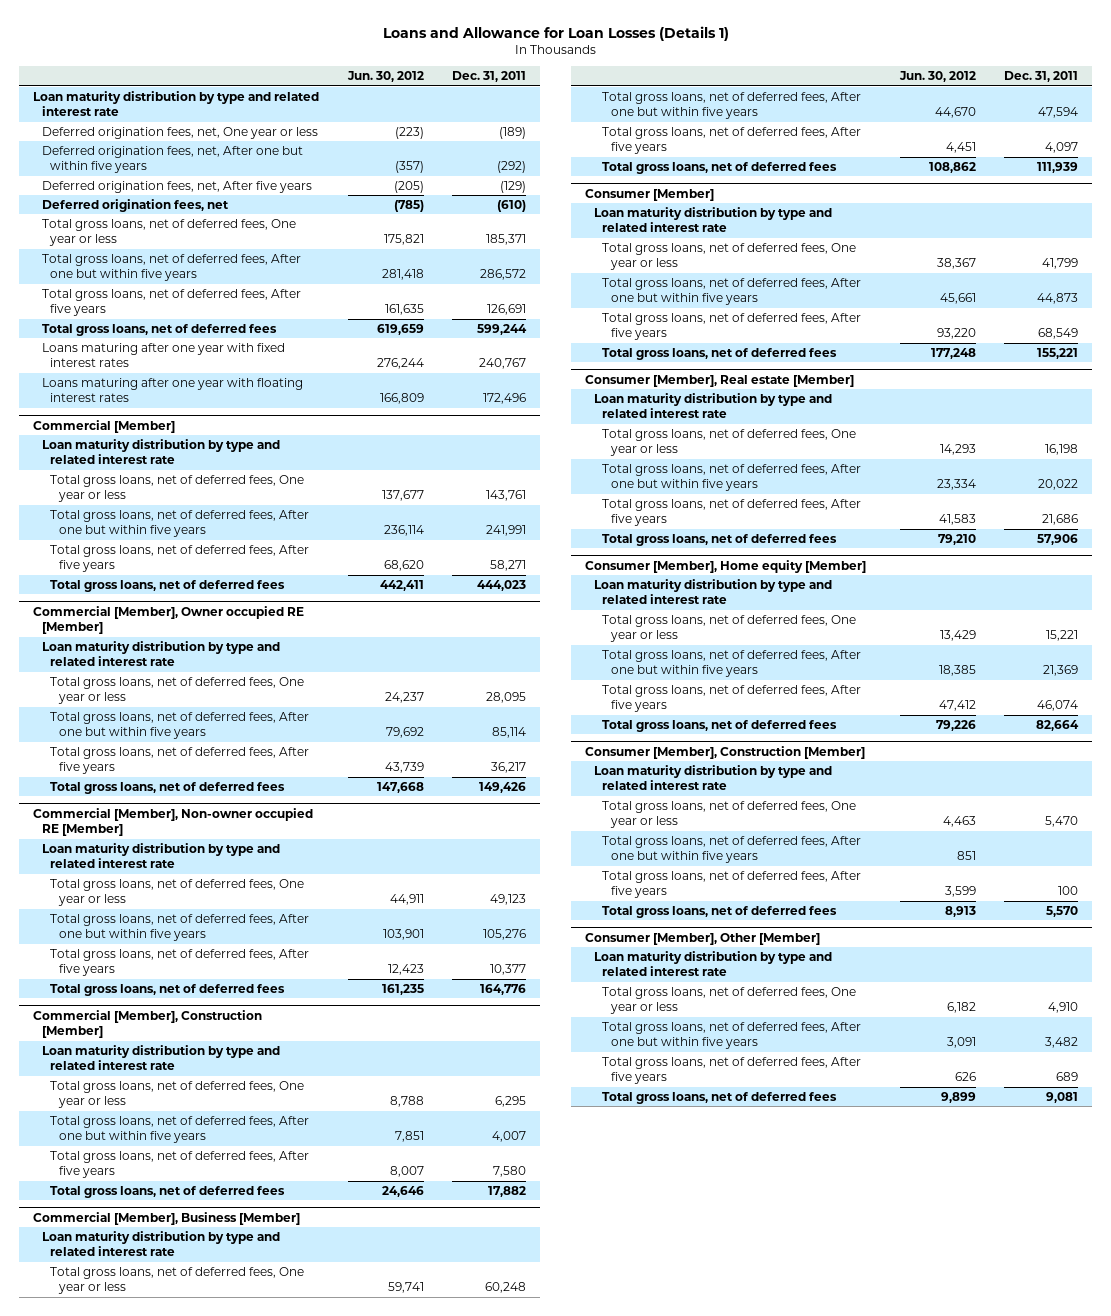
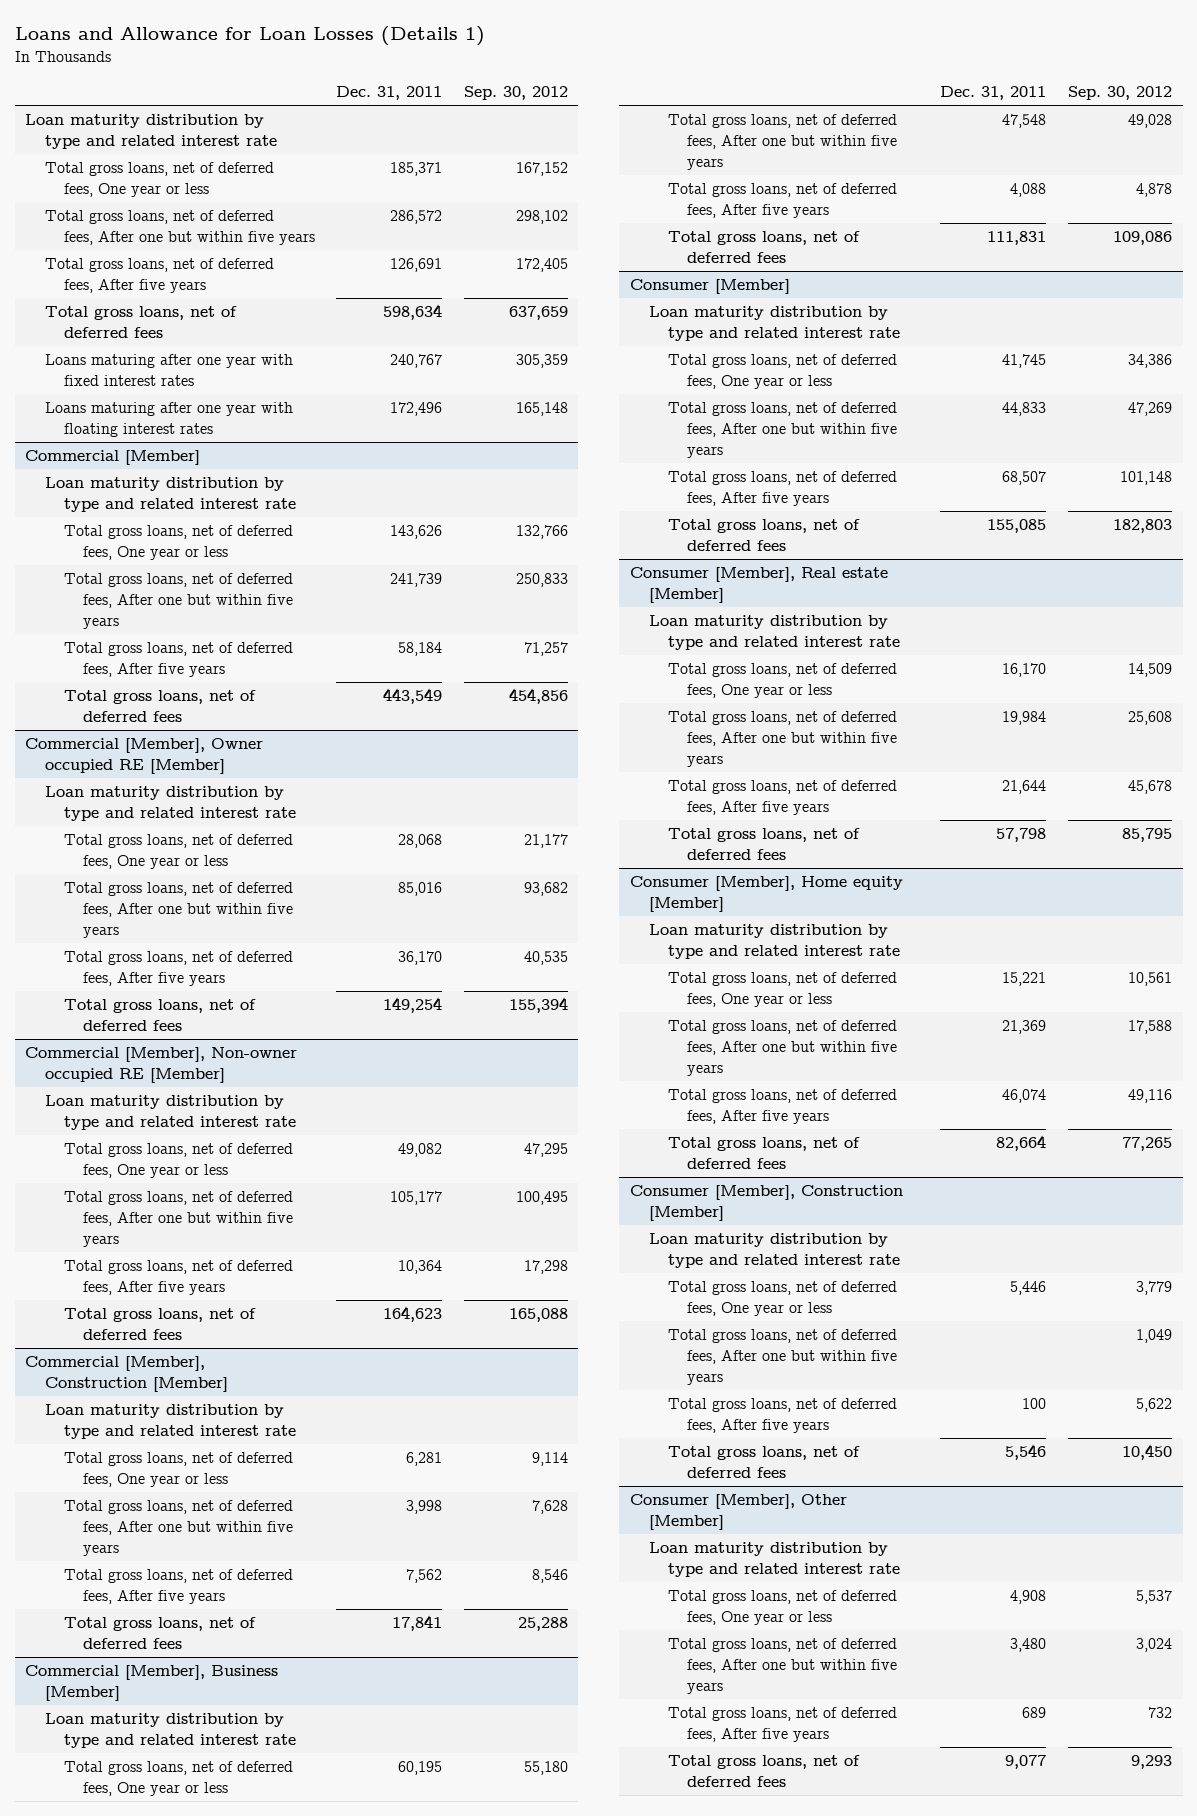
[346,71,424,83] Jun. 30, 2012 -> none
none -> [463,86,568,101] Sep. 30, 2012
[41,126,318,139] Deferred origination fees, net, One year or less -> none
[41,145,303,174] Deferred origination fees, net, After one but within five years -> none
[41,180,312,193] Deferred origination fees, net, After five years -> none
[41,198,229,212] Deferred origination fees, net -> none
[477,323,528,335] 599,244 -> [383,304,443,321] 598,634
[486,490,527,502] 143,761 -> [390,525,443,540] 143,626
[486,525,527,537] 241,991 -> [390,573,443,588] 241,739
[490,560,527,572] 58,271 -> [398,642,443,657] 58,184
[477,579,527,591] 444,023 -> [383,688,443,705] 443,549
[486,692,527,704] 28,095 -> [398,834,443,849] 28,068
[492,727,527,739] 85,114 -> [398,882,443,897] 85,016
[491,762,527,774] 36,217 -> [398,951,443,966] 36,170
[479,781,527,793] 149,426 -> [383,997,443,1014] 149,254
[490,894,527,906] 49,123 -> [398,1143,443,1158] 49,082
[483,929,527,941] 105,276 -> [390,1191,443,1206] 105,177
[490,964,527,976] 10,377 -> [398,1260,443,1275] 10,364
[480,983,527,995] 164,776 -> [383,1306,443,1323] 164,623
[495,1096,527,1108] 6,295 -> [406,1452,443,1467] 6,281
[492,1131,527,1143] 4,007 -> [406,1500,443,1515] 3,998
[493,1166,527,1178] 7,580 -> [406,1569,443,1584] 7,562
[488,1185,527,1197] 17,882 -> [392,1615,443,1632] 17,841
[485,1282,527,1294] 60,248 -> [398,1761,443,1776] 60,195
[1038,107,1079,119] 47,594 -> [1002,114,1047,129] 47,548
[1045,142,1079,154] 4,097 -> [1010,183,1047,198] 4,088
[1037,161,1079,173] 111,939 -> [987,231,1047,246] 111,831
[1042,258,1079,270] 41,799 -> [1002,354,1047,369] 41,745
[1037,293,1079,305] 44,873 -> [1002,402,1047,417] 44,833
[1038,328,1079,340] 68,549 -> [1002,471,1047,486] 68,507
[1037,347,1079,359] 155,221 -> [987,519,1047,534] 155,085
[1045,444,1079,456] 16,198 -> [1002,663,1047,678] 16,170
[1038,479,1079,491] 20,022 -> [1002,711,1047,726] 19,984
[1042,514,1079,526] 21,686 -> [1002,780,1047,795] 21,644
[1037,533,1079,545] 57,906 -> [996,828,1047,843] 57,798
[1045,816,1079,828] 5,470 -> [1010,1281,1047,1296] 5,446
[1046,905,1079,917] 5,570 -> [1005,1444,1047,1461] 5,546
[1048,1002,1079,1014] 4,910 -> [1010,1590,1047,1605] 4,908
[1045,1037,1079,1049] 3,482 -> [1010,1638,1047,1653] 3,480
[1046,1091,1079,1103] 9,081 -> [1005,1755,1047,1770] 9,077

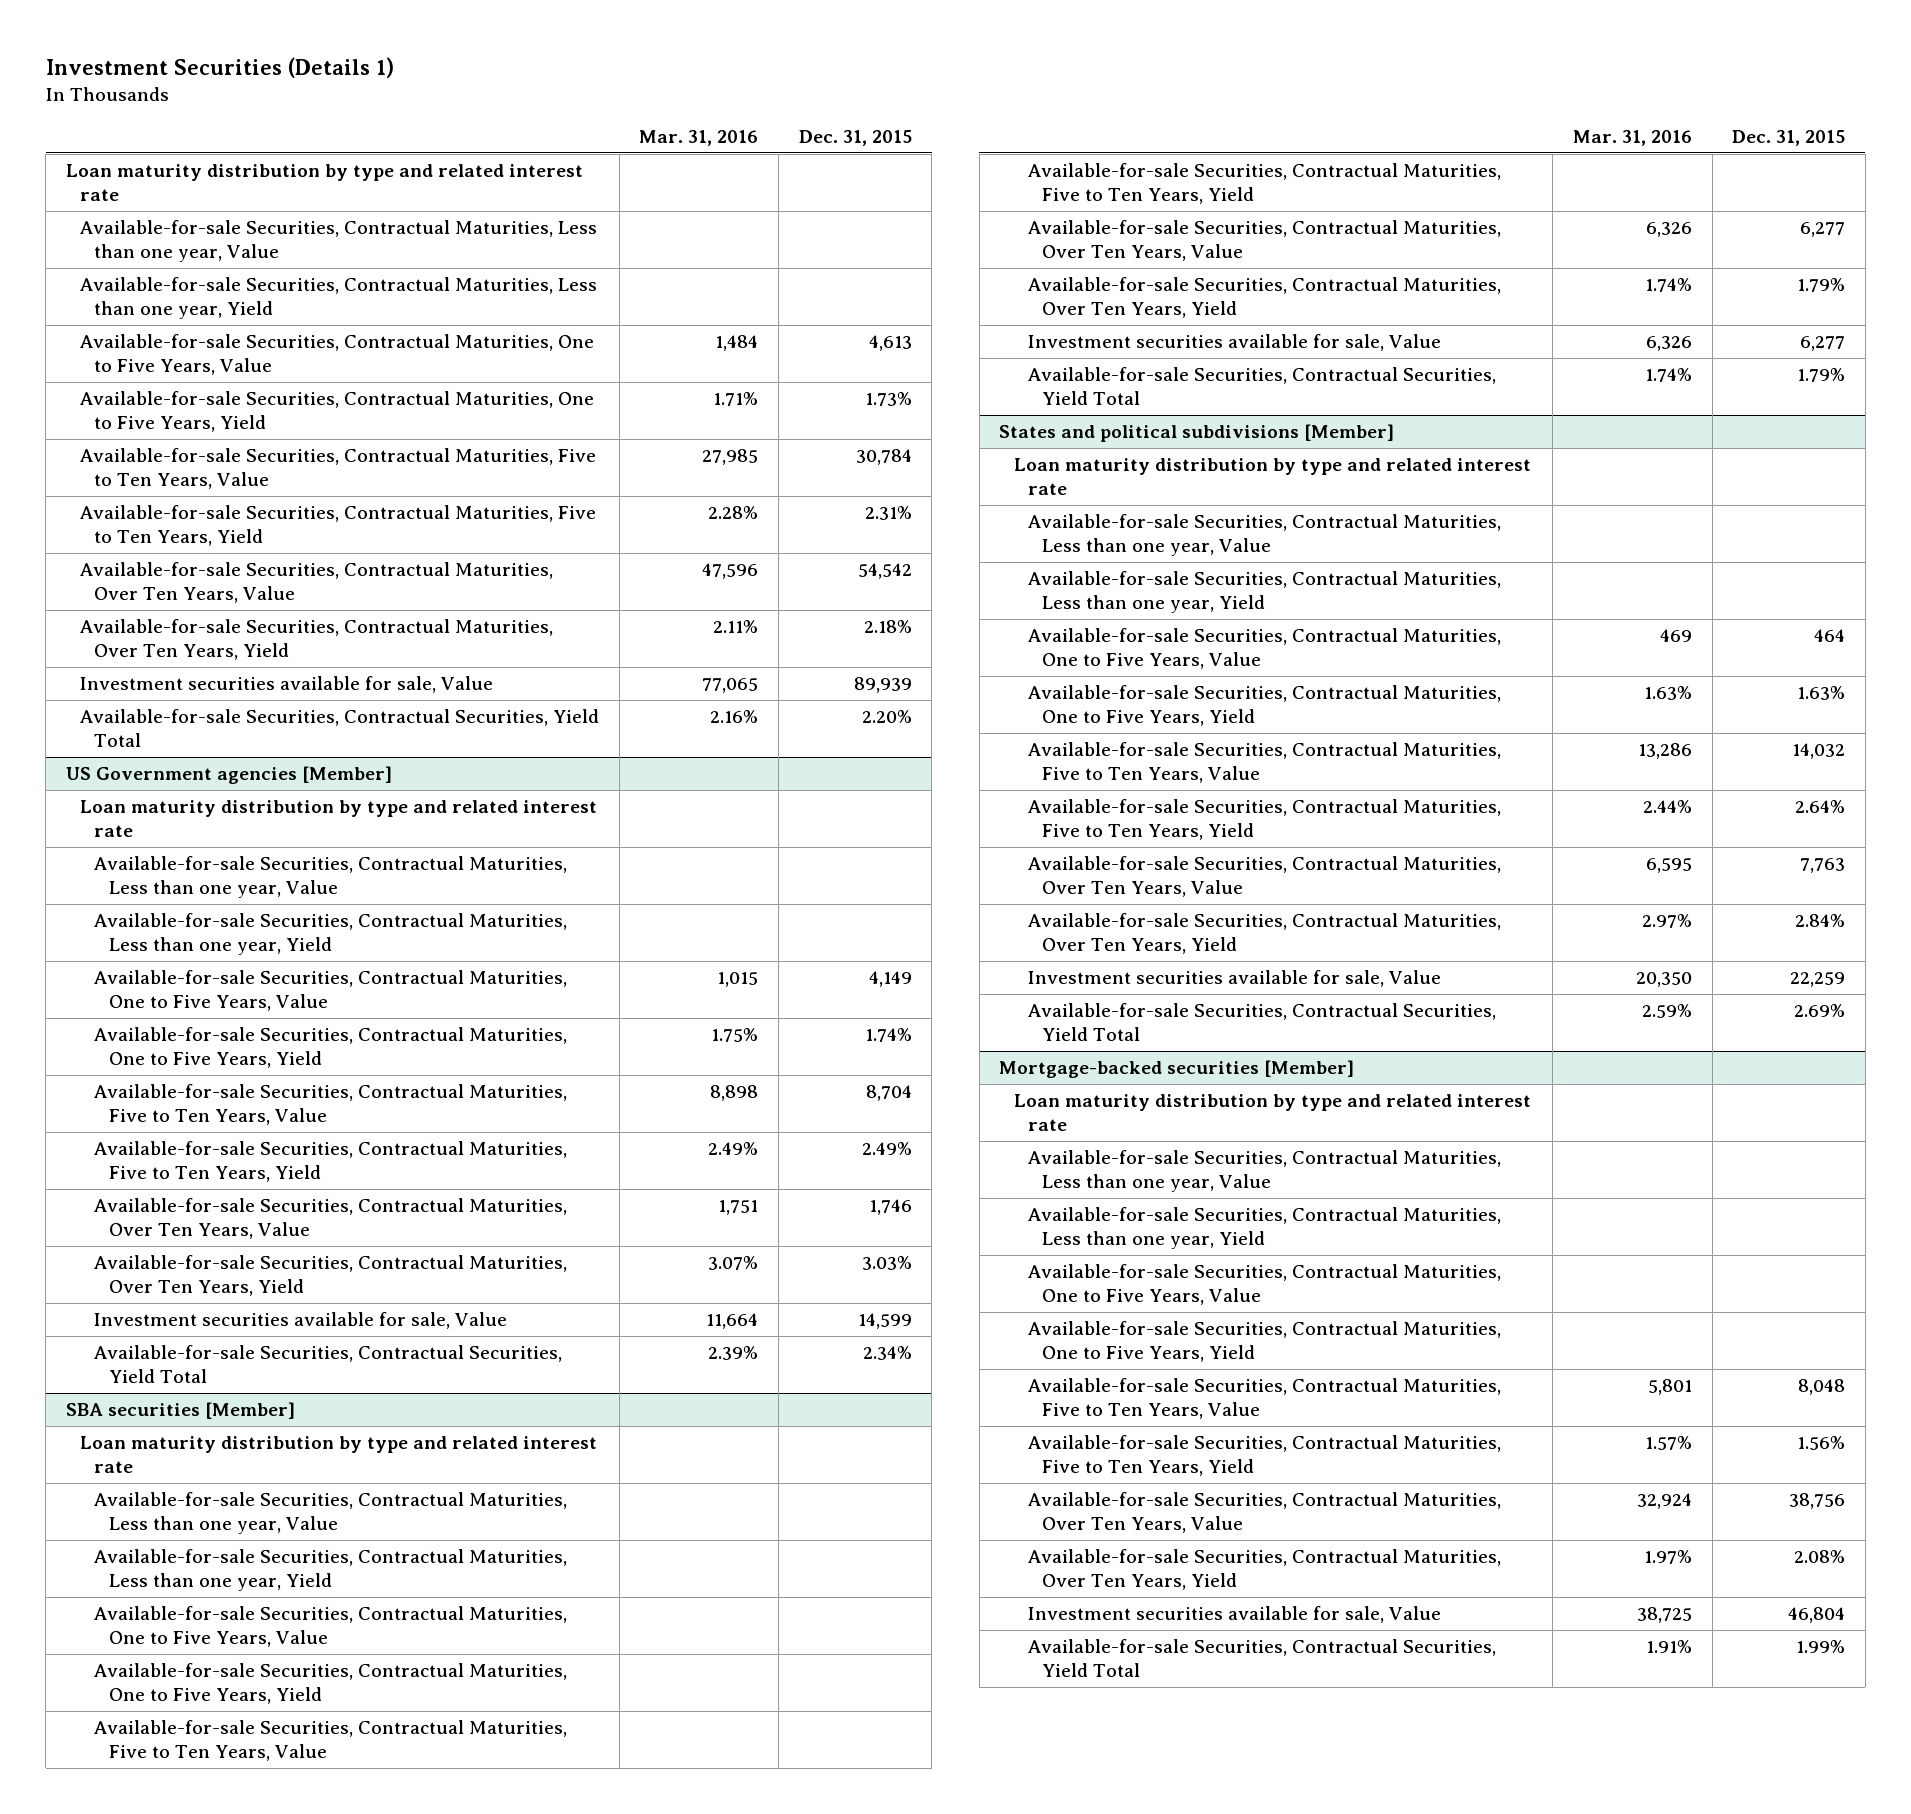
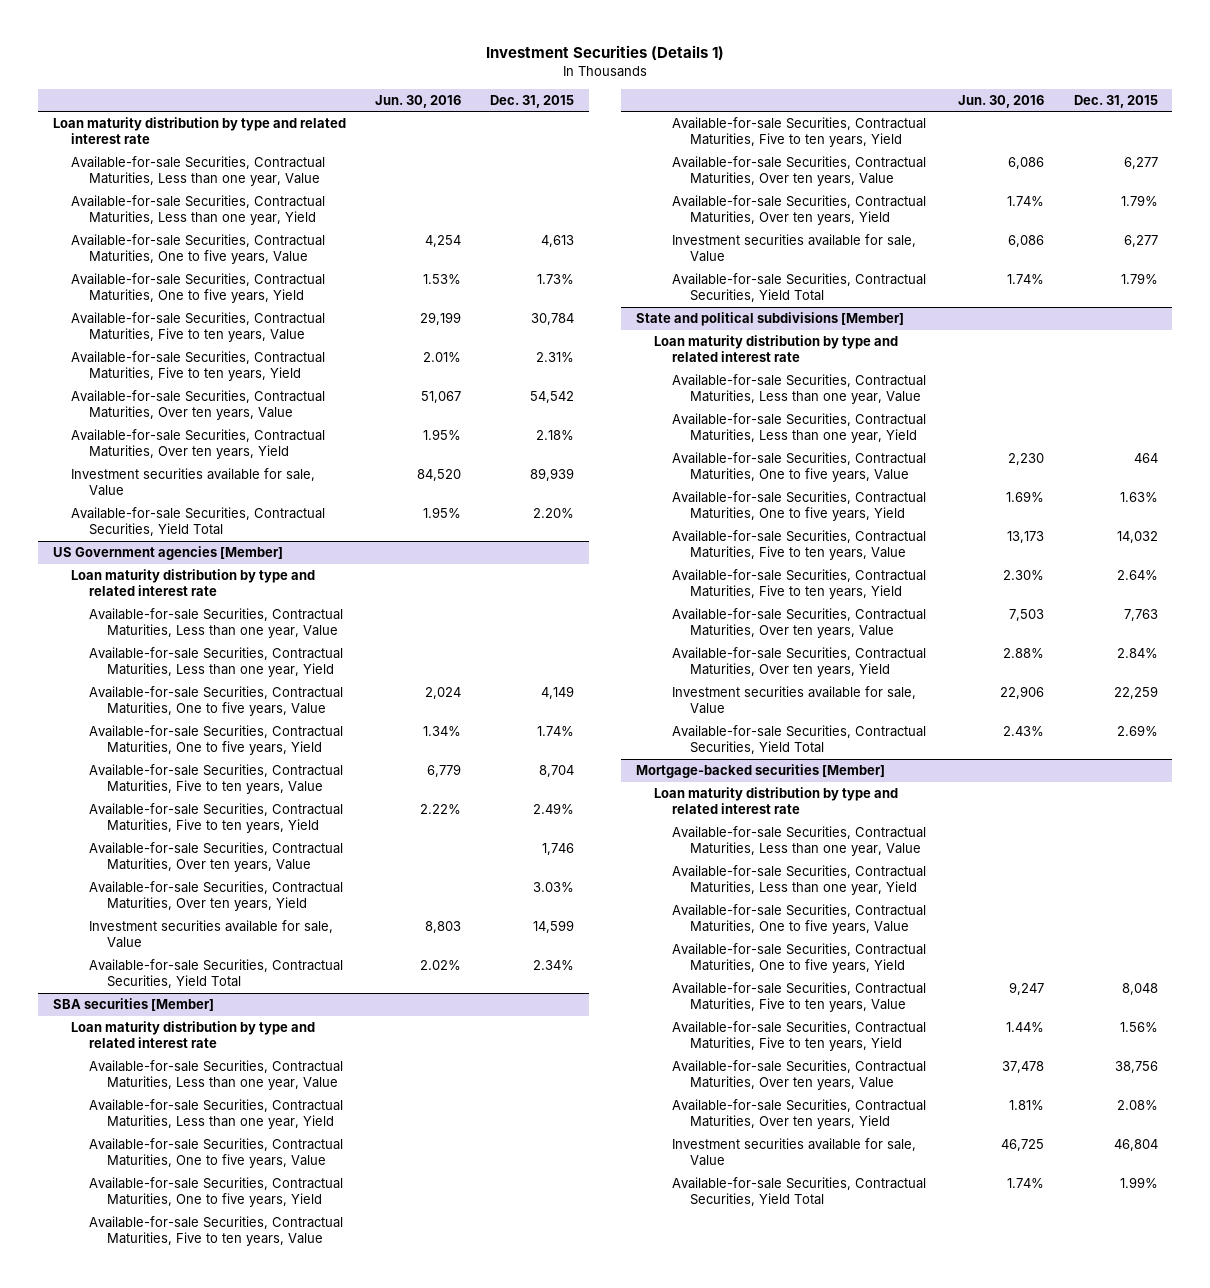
[639,129,759,146] Mar. 31, 2016 -> none
none -> [375,94,462,108] Jun. 30, 2016
[80,334,595,375] Available-for-sale Securities, Contractual Maturities, One to Five Years, Value -> [70,234,325,265] Available-for-sale Securities, Contractual Maturities, One to five years, Value
[80,391,595,432] Available-for-sale Securities, Contractual Maturities, One to Five Years, Yield -> [70,273,325,304] Available-for-sale Securities, Contractual Maturities, One to five years, Yield
[80,448,597,489] Available-for-sale Securities, Contractual Maturities, Five to Ten Years, Value -> [70,312,325,343] Available-for-sale Securities, Contractual Maturities, Five to ten years, Value
[80,505,597,546] Available-for-sale Securities, Contractual Maturities, Five to Ten Years, Yield -> [70,351,325,382] Available-for-sale Securities, Contractual Maturities, Five to ten years, Yield
[80,562,554,603] Available-for-sale Securities, Contractual Maturities, Over Ten Years, Value -> [70,390,325,421] Available-for-sale Securities, Contractual Maturities, Over ten years, Value
[80,619,554,660] Available-for-sale Securities, Contractual Maturities, Over Ten Years, Yield -> [70,429,325,460] Available-for-sale Securities, Contractual Maturities, Over ten years, Yield
[94,970,568,1011] Available-for-sale Securities, Contractual Maturities, One to Five Years, Value -> [88,686,343,717] Available-for-sale Securities, Contractual Maturities, One to five years, Value
[94,1027,568,1068] Available-for-sale Securities, Contractual Maturities, One to Five Years, Yield -> [88,725,343,756] Available-for-sale Securities, Contractual Maturities, One to five years, Yield
[94,1084,568,1125] Available-for-sale Securities, Contractual Maturities, Five to Ten Years, Value -> [88,764,343,795] Available-for-sale Securities, Contractual Maturities, Five to ten years, Value
[94,1141,568,1182] Available-for-sale Securities, Contractual Maturities, Five to Ten Years, Yield -> [88,803,343,834] Available-for-sale Securities, Contractual Maturities, Five to ten years, Yield
[94,1198,568,1239] Available-for-sale Securities, Contractual Maturities, Over Ten Years, Value -> [88,842,343,873] Available-for-sale Securities, Contractual Maturities, Over ten years, Value
[94,1255,568,1296] Available-for-sale Securities, Contractual Maturities, Over Ten Years, Yield -> [88,881,343,912] Available-for-sale Securities, Contractual Maturities, Over ten years, Yield
[94,1606,568,1647] Available-for-sale Securities, Contractual Maturities, One to Five Years, Value -> [88,1138,343,1169] Available-for-sale Securities, Contractual Maturities, One to five years, Value
[94,1663,568,1704] Available-for-sale Securities, Contractual Maturities, One to Five Years, Yield -> [88,1177,343,1208] Available-for-sale Securities, Contractual Maturities, One to five years, Yield
[94,1720,568,1761] Available-for-sale Securities, Contractual Maturities, Five to Ten Years, Value -> [88,1216,343,1247] Available-for-sale Securities, Contractual Maturities, Five to ten years, Value
[1027,163,1501,204] Available-for-sale Securities, Contractual Maturities, Five to Ten Years, Yield -> [671,117,926,148] Available-for-sale Securities, Contractual Maturities, Five to ten years, Yield
[1027,220,1501,261] Available-for-sale Securities, Contractual Maturities, Over Ten Years, Value -> [671,156,926,187] Available-for-sale Securities, Contractual Maturities, Over ten years, Value
[1027,277,1501,318] Available-for-sale Securities, Contractual Maturities, Over Ten Years, Yield -> [671,195,926,226] Available-for-sale Securities, Contractual Maturities, Over ten years, Yield
[999,424,1395,443] States and political subdivisions [Member] -> [636,312,905,327] State and political subdivisions [Member]
[1027,628,1501,669] Available-for-sale Securities, Contractual Maturities, One to Five Years, Value -> [671,452,926,483] Available-for-sale Securities, Contractual Maturities, One to five years, Value
[1027,685,1501,726] Available-for-sale Securities, Contractual Maturities, One to Five Years, Yield -> [671,491,926,522] Available-for-sale Securities, Contractual Maturities, One to five years, Yield
[1027,742,1501,783] Available-for-sale Securities, Contractual Maturities, Five to Ten Years, Value -> [671,530,926,561] Available-for-sale Securities, Contractual Maturities, Five to ten years, Value
[1027,799,1501,840] Available-for-sale Securities, Contractual Maturities, Five to Ten Years, Yield -> [671,569,926,600] Available-for-sale Securities, Contractual Maturities, Five to ten years, Yield
[1027,856,1501,897] Available-for-sale Securities, Contractual Maturities, Over Ten Years, Value -> [671,608,926,639] Available-for-sale Securities, Contractual Maturities, Over ten years, Value
[1027,913,1501,954] Available-for-sale Securities, Contractual Maturities, Over Ten Years, Yield -> [671,647,926,678] Available-for-sale Securities, Contractual Maturities, Over ten years, Yield
[1027,1264,1501,1305] Available-for-sale Securities, Contractual Maturities, One to Five Years, Value -> [671,904,926,935] Available-for-sale Securities, Contractual Maturities, One to five years, Value
[1027,1321,1501,1362] Available-for-sale Securities, Contractual Maturities, One to Five Years, Yield -> [671,943,926,974] Available-for-sale Securities, Contractual Maturities, One to five years, Yield
[1027,1378,1501,1419] Available-for-sale Securities, Contractual Maturities, Five to Ten Years, Value -> [671,982,926,1013] Available-for-sale Securities, Contractual Maturities, Five to ten years, Value
[1027,1435,1501,1476] Available-for-sale Securities, Contractual Maturities, Five to Ten Years, Yield -> [671,1021,926,1052] Available-for-sale Securities, Contractual Maturities, Five to ten years, Yield
[1027,1492,1501,1533] Available-for-sale Securities, Contractual Maturities, Over Ten Years, Value -> [671,1060,926,1091] Available-for-sale Securities, Contractual Maturities, Over ten years, Value
[1027,1549,1501,1590] Available-for-sale Securities, Contractual Maturities, Over Ten Years, Yield -> [671,1099,926,1130] Available-for-sale Securities, Contractual Maturities, Over ten years, Yield

